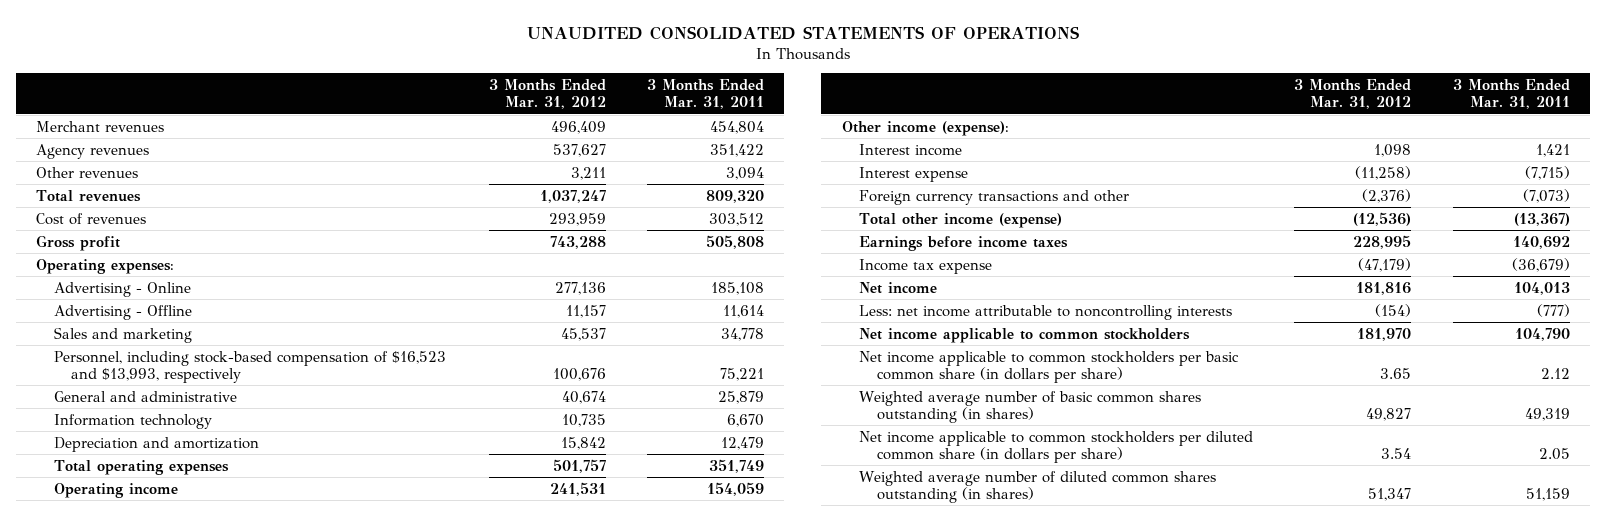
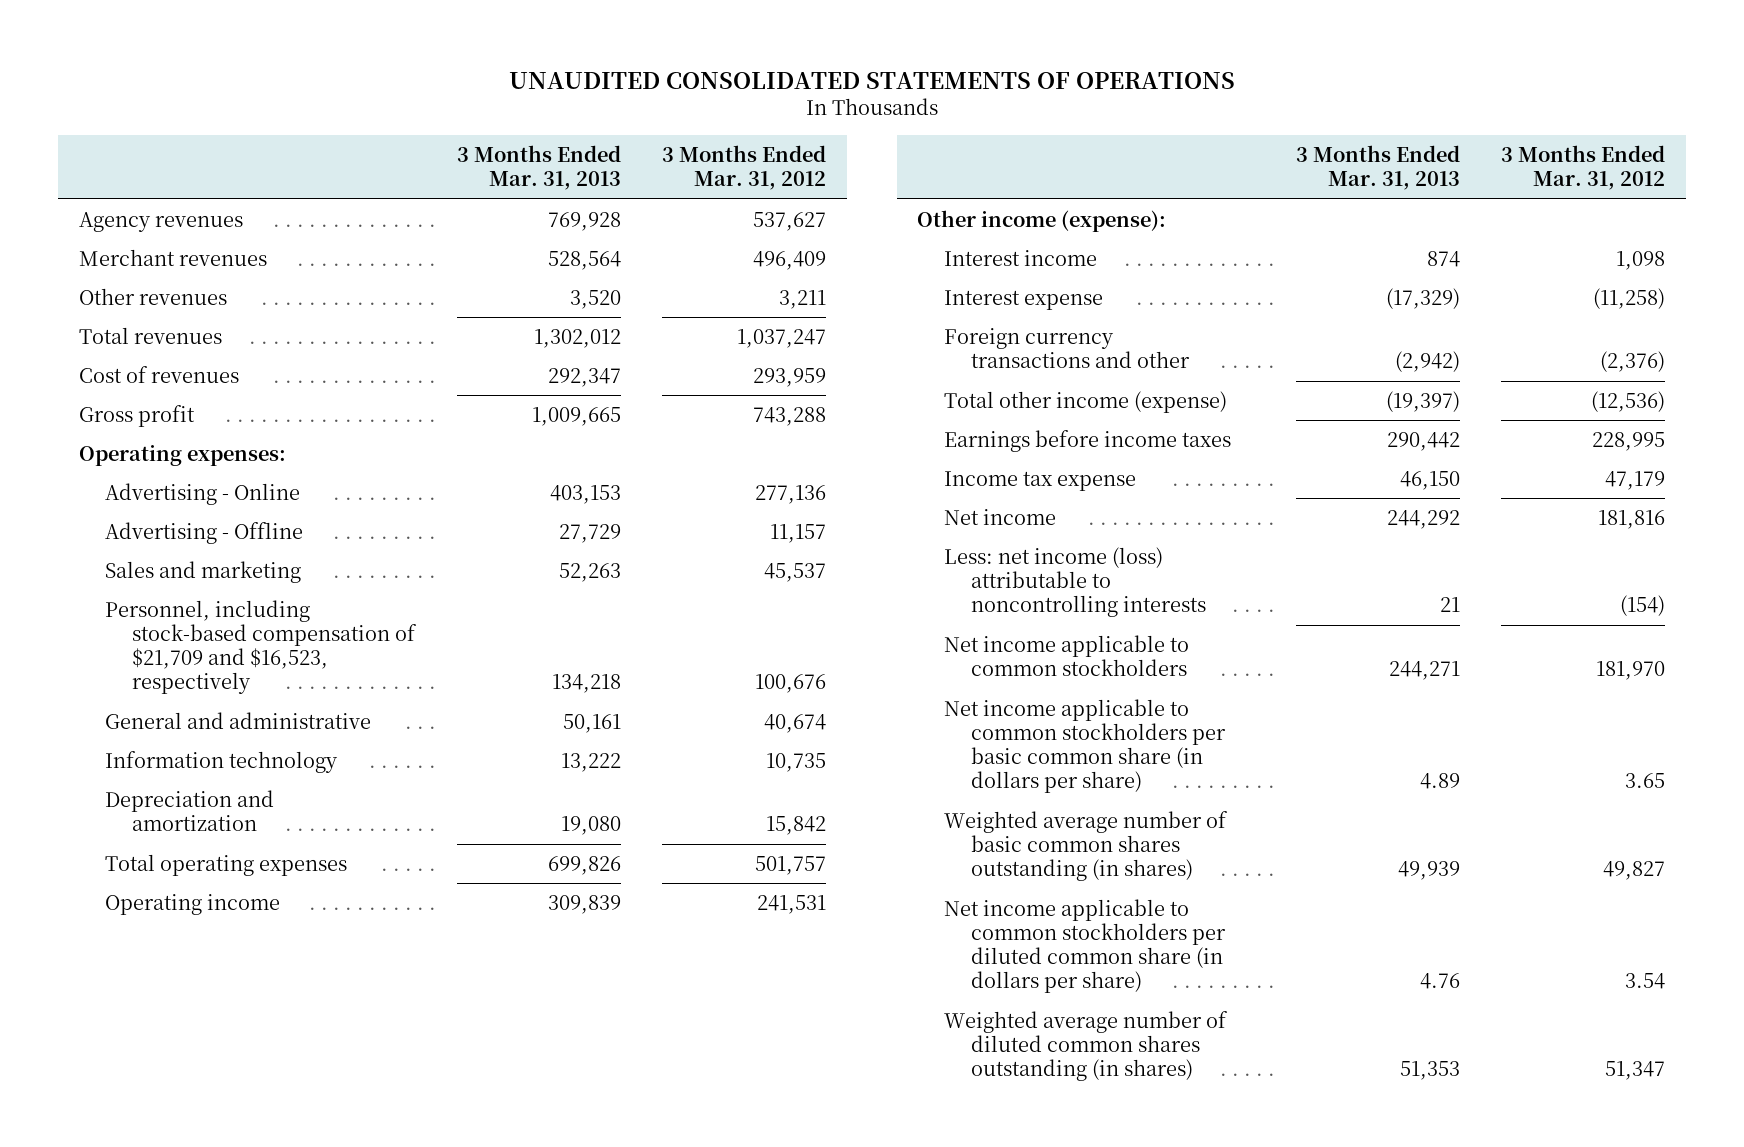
[646,79,764,110] 3 Months Ended Mar. 31, 2011 -> none
none -> [456,145,621,191] 3 Months Ended Mar. 31, 2013
[36,120,165,132] Merchant revenues -> [78,248,267,266] Merchant revenues
[53,350,446,383] Personnel, including stock-based compensation of $16,523 and $13,993, respectively -> [105,599,418,695] Personnel, including stock-based compensation of $21,709 and $16,523, respectively
[1358,257,1412,272] (47,179) -> [1605,470,1666,490] 47,179
[859,304,1233,320] Less: net income attributable to noncontrolling interests -> [944,546,1207,618] Less: net income (loss) attributable to noncontrolling interests

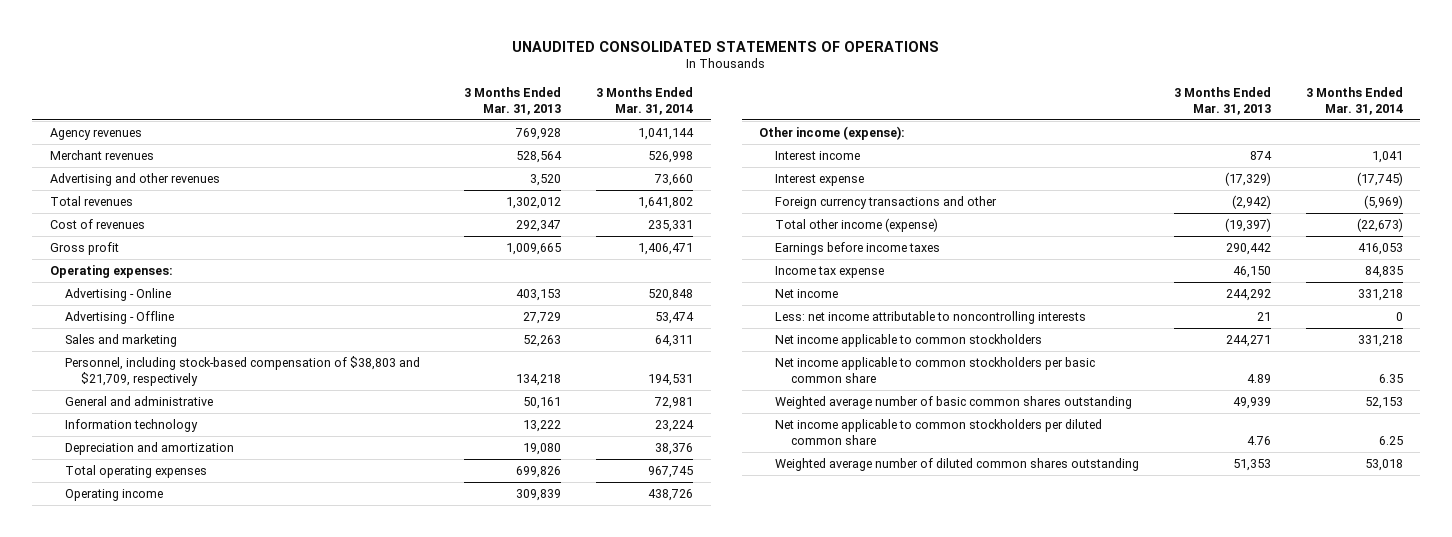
[662,145,827,191] 3 Months Ended Mar. 31, 2012 -> none
none -> [596,86,694,115] 3 Months Ended Mar. 31, 2014
[78,287,227,305] Other revenues -> [49,173,220,187] Advertising and other revenues
[105,599,418,695] Personnel, including stock-based compensation of $21,709 and $16,523, respectively -> [65,356,421,386] Personnel, including stock-based compensation of $38,803 and $21,709, respectively
[944,546,1207,618] Less: net income (loss) attributable to noncontrolling interests -> [774,311,1086,325] Less: net income attributable to noncontrolling interests
[944,698,1227,794] Net income applicable to common stockholders per basic common share (in dollars per share) -> [774,357,1095,383] Net income applicable to common stockholders per basic common share
[944,810,1229,882] Weighted average number of basic common shares outstanding (in shares) -> [774,396,1132,410] Weighted average number of basic common shares outstanding
[944,898,1227,994] Net income applicable to common stockholders per diluted common share (in dollars per share) -> [774,419,1102,445] Net income applicable to common stockholders per diluted common share
[944,1010,1229,1082] Weighted average number of diluted common shares outstanding (in shares) -> [774,458,1139,472] Weighted average number of diluted common shares outstanding

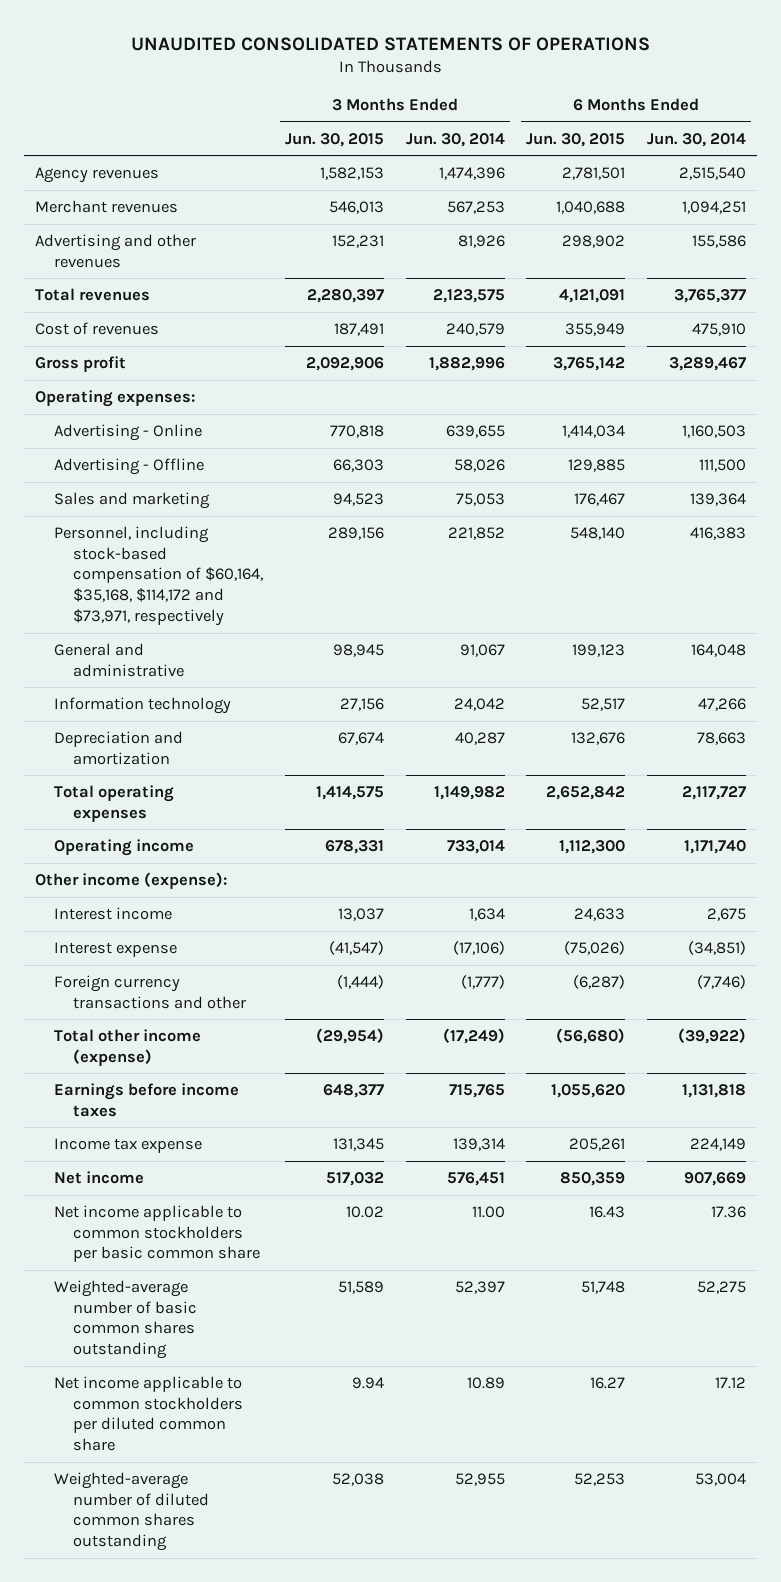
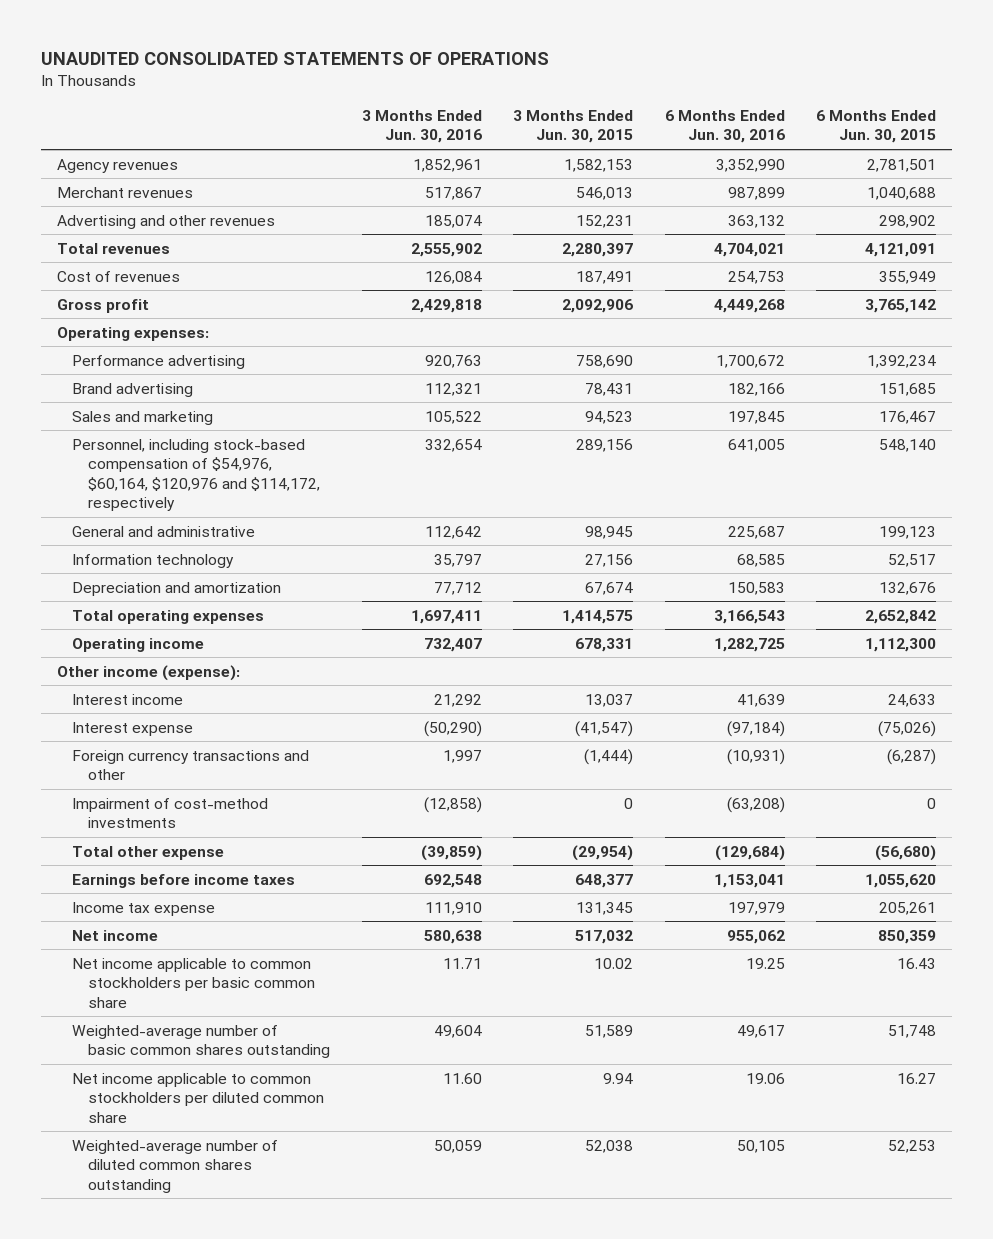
[405,132,505,147] Jun. 30, 2014 -> none
[647,132,747,147] Jun. 30, 2014 -> none
none -> [361,109,482,144] 3 Months Ended Jun. 30, 2016
none -> [664,109,785,144] 6 Months Ended Jun. 30, 2016
[54,423,203,441] Advertising - Online -> none
[54,457,205,475] Advertising - Offline -> none
none -> [72,354,246,369] Performance advertising
none -> [72,382,194,397] Brand advertising
[54,525,264,626] Personnel, including stock-based compensation of $60,164, $35,168, $114,172 and $73,971, respectively -> [72,438,321,512] Personnel, including stock-based compensation of $54,976, $60,164, $120,976 and $114,172, respectively
none -> [72,797,269,829] Impairment of cost-method investments
[54,1028,202,1066] Total other income (expense) -> [72,845,225,860] Total other expense

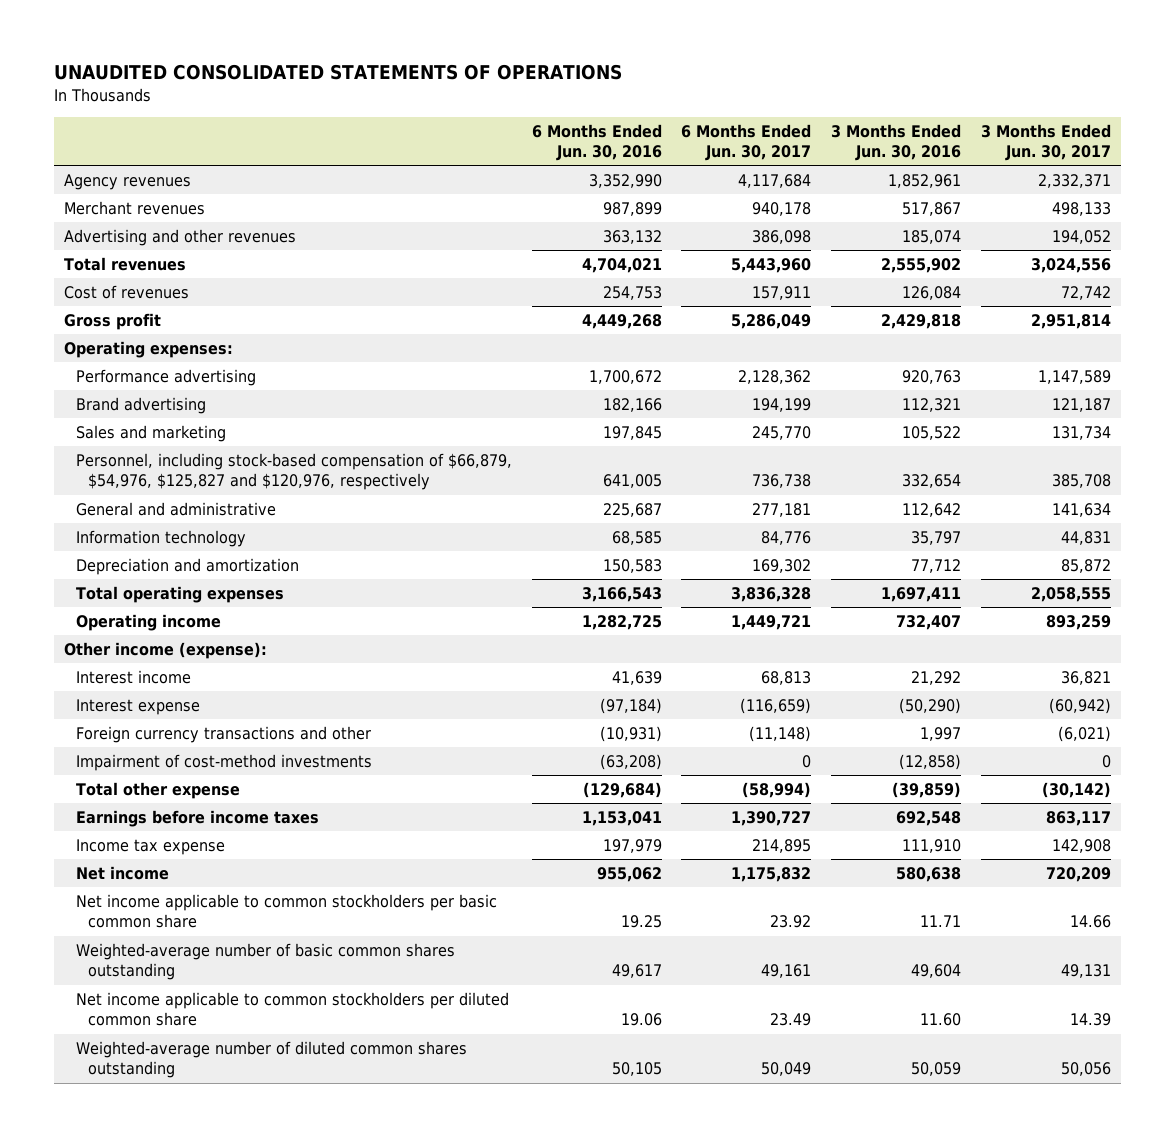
[513,109,634,144] 3 Months Ended Jun. 30, 2015 -> none
[816,109,937,144] 6 Months Ended Jun. 30, 2015 -> none
none -> [681,123,812,161] 6 Months Ended Jun. 30, 2017
none -> [980,123,1111,161] 3 Months Ended Jun. 30, 2017
[72,438,321,512] Personnel, including stock-based compensation of $54,976, $60,164, $120,976 and $114,172, respectively -> [76,452,513,491] Personnel, including stock-based compensation of $66,879, $54,976, $125,827 and $120,976, respectively

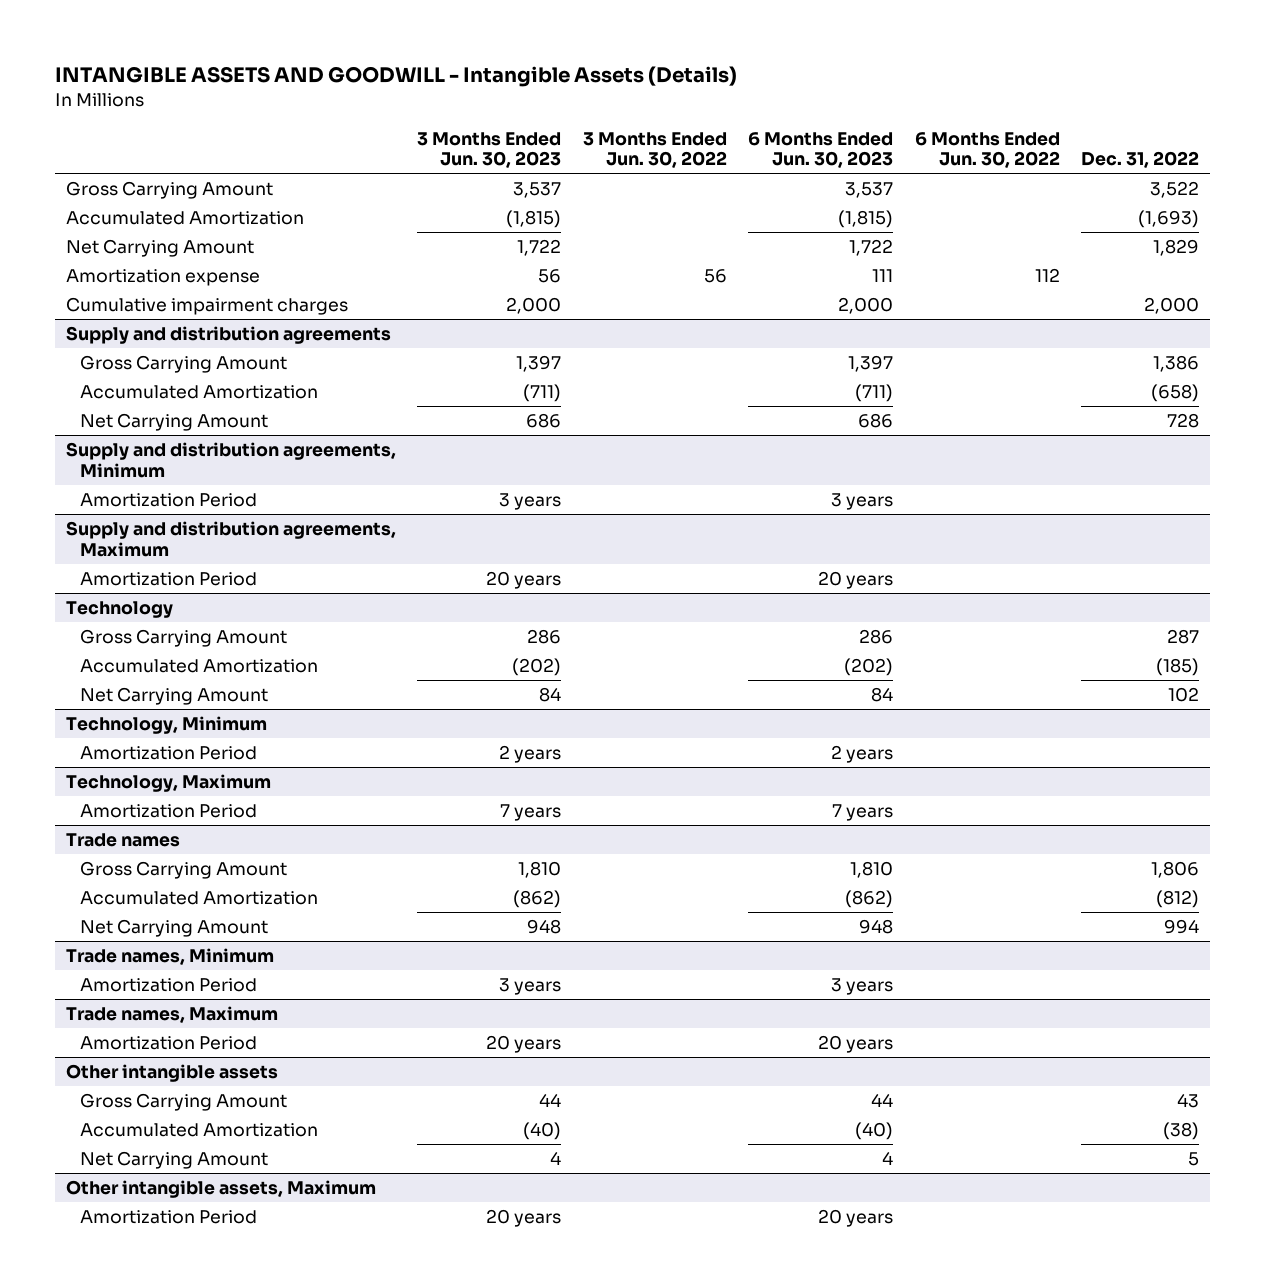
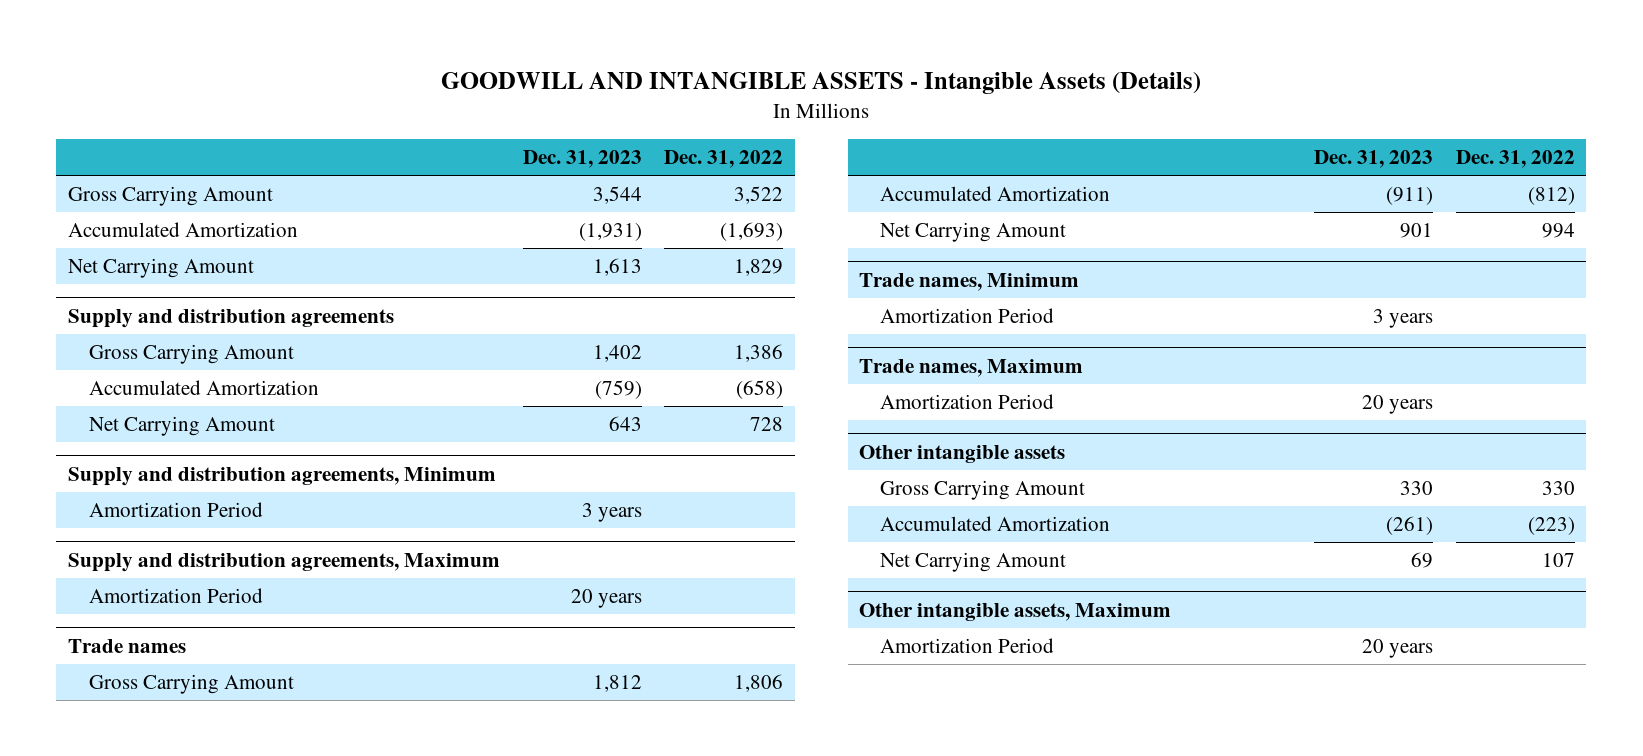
[54,66,737,88] INTANGIBLE ASSETS AND GOODWILL - Intangible Assets (Details) -> [441,72,1202,95] GOODWILL AND INTANGIBLE ASSETS - Intangible Assets (Details)
[417,131,562,169] 3 Months Ended Jun. 30, 2023 -> none
[582,131,727,169] 3 Months Ended Jun. 30, 2022 -> none
[748,131,894,169] 6 Months Ended Jun. 30, 2023 -> none
[914,131,1060,169] 6 Months Ended Jun. 30, 2022 -> none
none -> [522,150,642,169] Dec. 31, 2023
[65,269,260,287] Amortization expense -> none
[65,297,348,316] Cumulative impairment charges -> none
[65,601,173,619] Technology -> none
[80,629,288,648] Gross Carrying Amount -> none
[80,659,319,674] Accumulated Amortization -> none
[80,687,269,706] Net Carrying Amount -> none
[65,716,267,735] Technology, Minimum -> none
[80,746,258,761] Amortization Period -> none
[65,774,271,793] Technology, Maximum -> none
[80,804,258,819] Amortization Period -> none
[1177,1093,1200,1109] 43 -> [1541,481,1575,496] 330
[1163,1122,1200,1141] (38) -> [1527,517,1575,536] (223)
[1188,1152,1200,1167] 5 -> [1541,553,1575,568] 107

